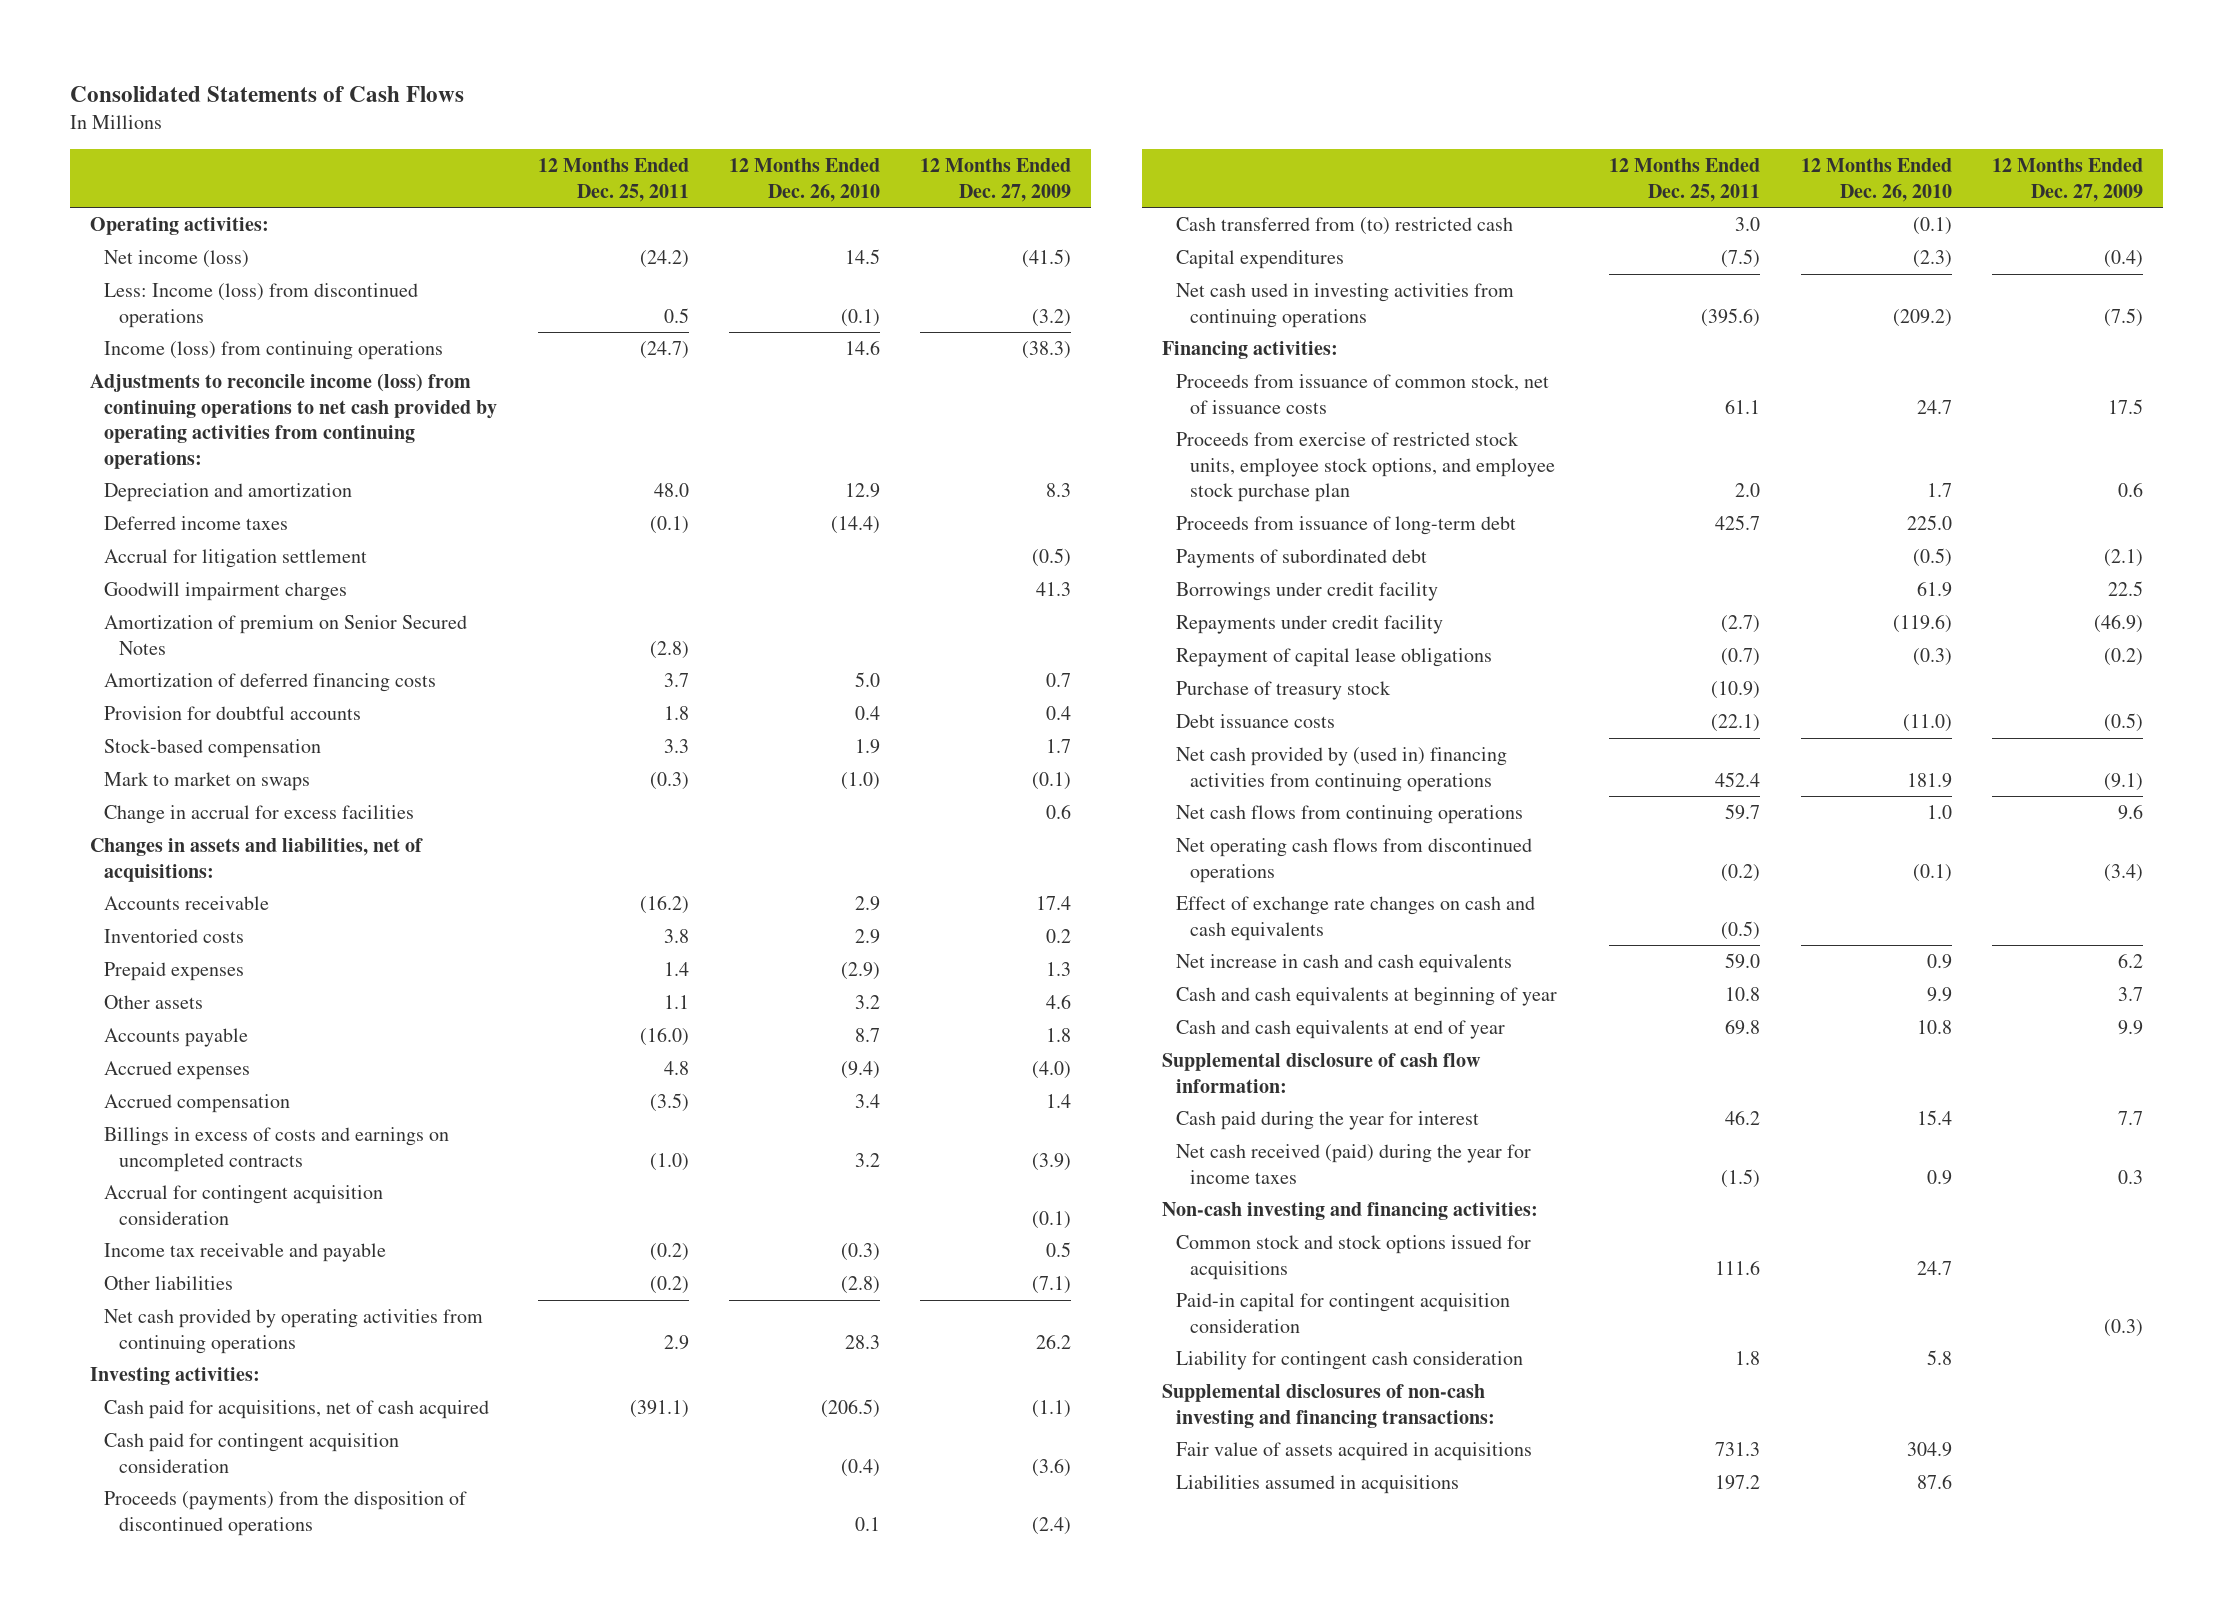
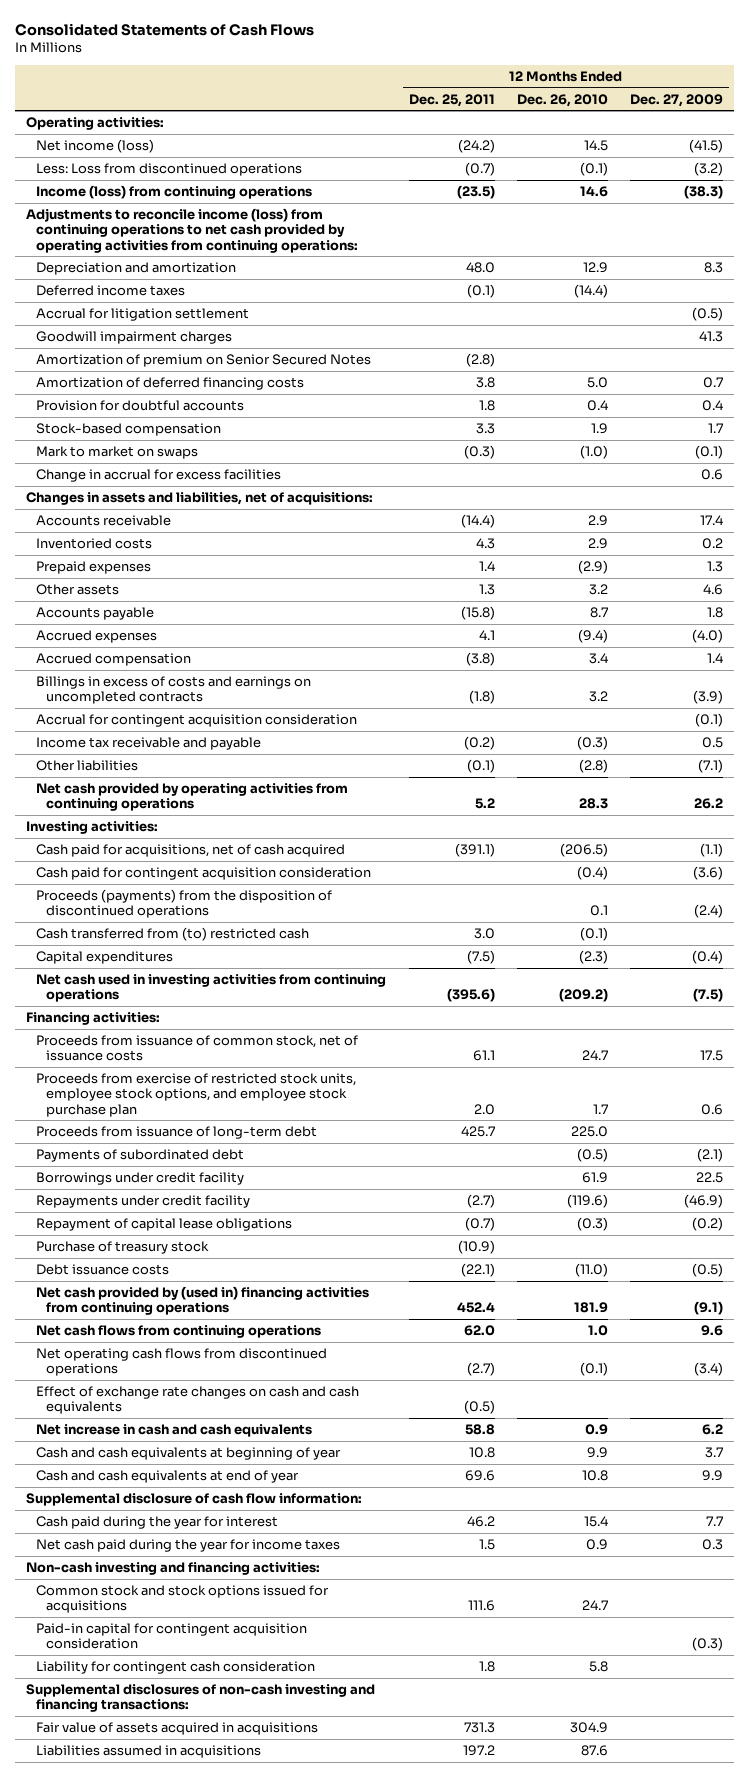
[104,283,419,328] Less: Income (loss) from discontinued operations -> [36,162,303,176] Less: Loss from discontinued operations
[663,307,689,323] 0.5 -> [464,161,495,176] (0.7)
[639,341,689,360] (24.7) -> [456,184,495,199] (23.5)
[663,673,689,688] 3.7 -> [475,376,495,388] 3.8
[639,895,689,915] (16.2) -> [460,513,495,528] (14.4)
[663,929,689,944] 3.8 -> [475,537,495,549] 4.3
[663,995,689,1010] 1.1 -> [478,583,495,595] 1.3
[639,1027,689,1047] (16.0) -> [460,605,495,620] (15.8)
[663,1061,689,1076] 4.8 -> [478,629,495,640] 4.1
[649,1093,689,1113] (3.5) -> [465,651,495,666] (3.8)
[649,1152,689,1171] (1.0) -> [468,690,495,705] (1.8)
[649,1276,689,1295] (0.2) -> [466,758,495,773] (0.1)
[663,1334,689,1350] 2.9 -> [474,798,495,810] 5.2
[1725,804,1761,821] 59.7 -> [463,1324,495,1336] 62.0
[1721,863,1761,882] (0.2) -> [466,1362,495,1377] (2.7)
[1725,953,1761,970] 59.0 -> [464,1423,495,1435] 58.8
[1725,1019,1761,1036] 69.8 -> [464,1469,495,1481] 69.6
[1176,1144,1532,1184] Net cash received (paid) during the year for income taxes -> [36,1538,341,1552] Net cash paid during the year for income taxes
[1721,1168,1761,1188] (1.5) -> [478,1538,495,1550] 1.5

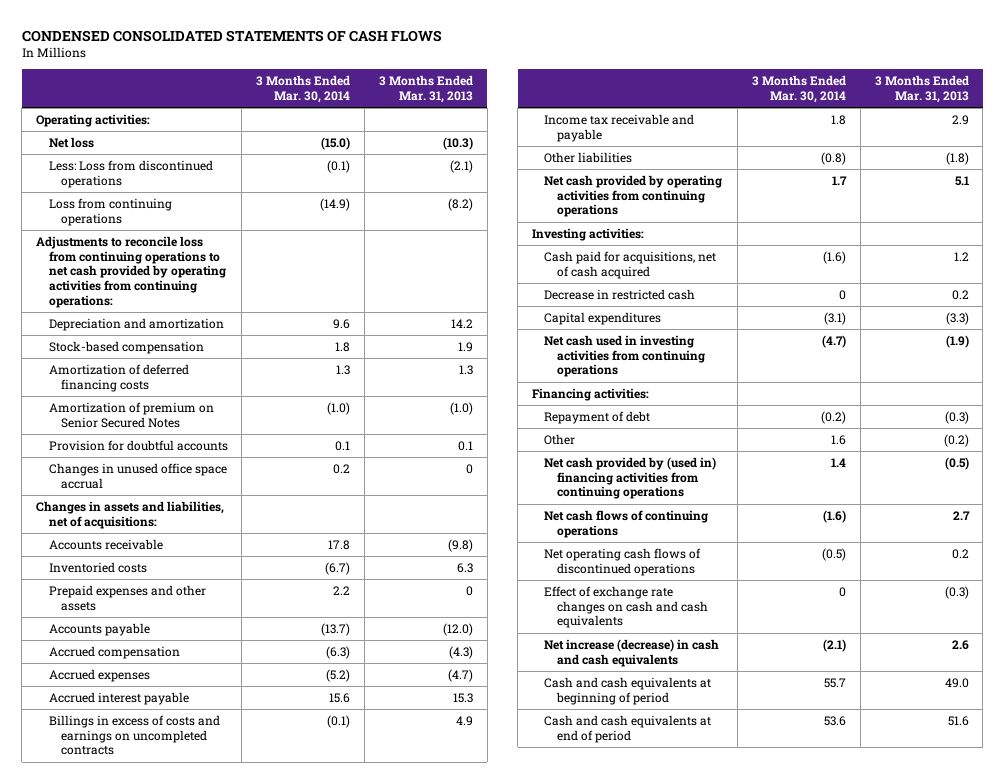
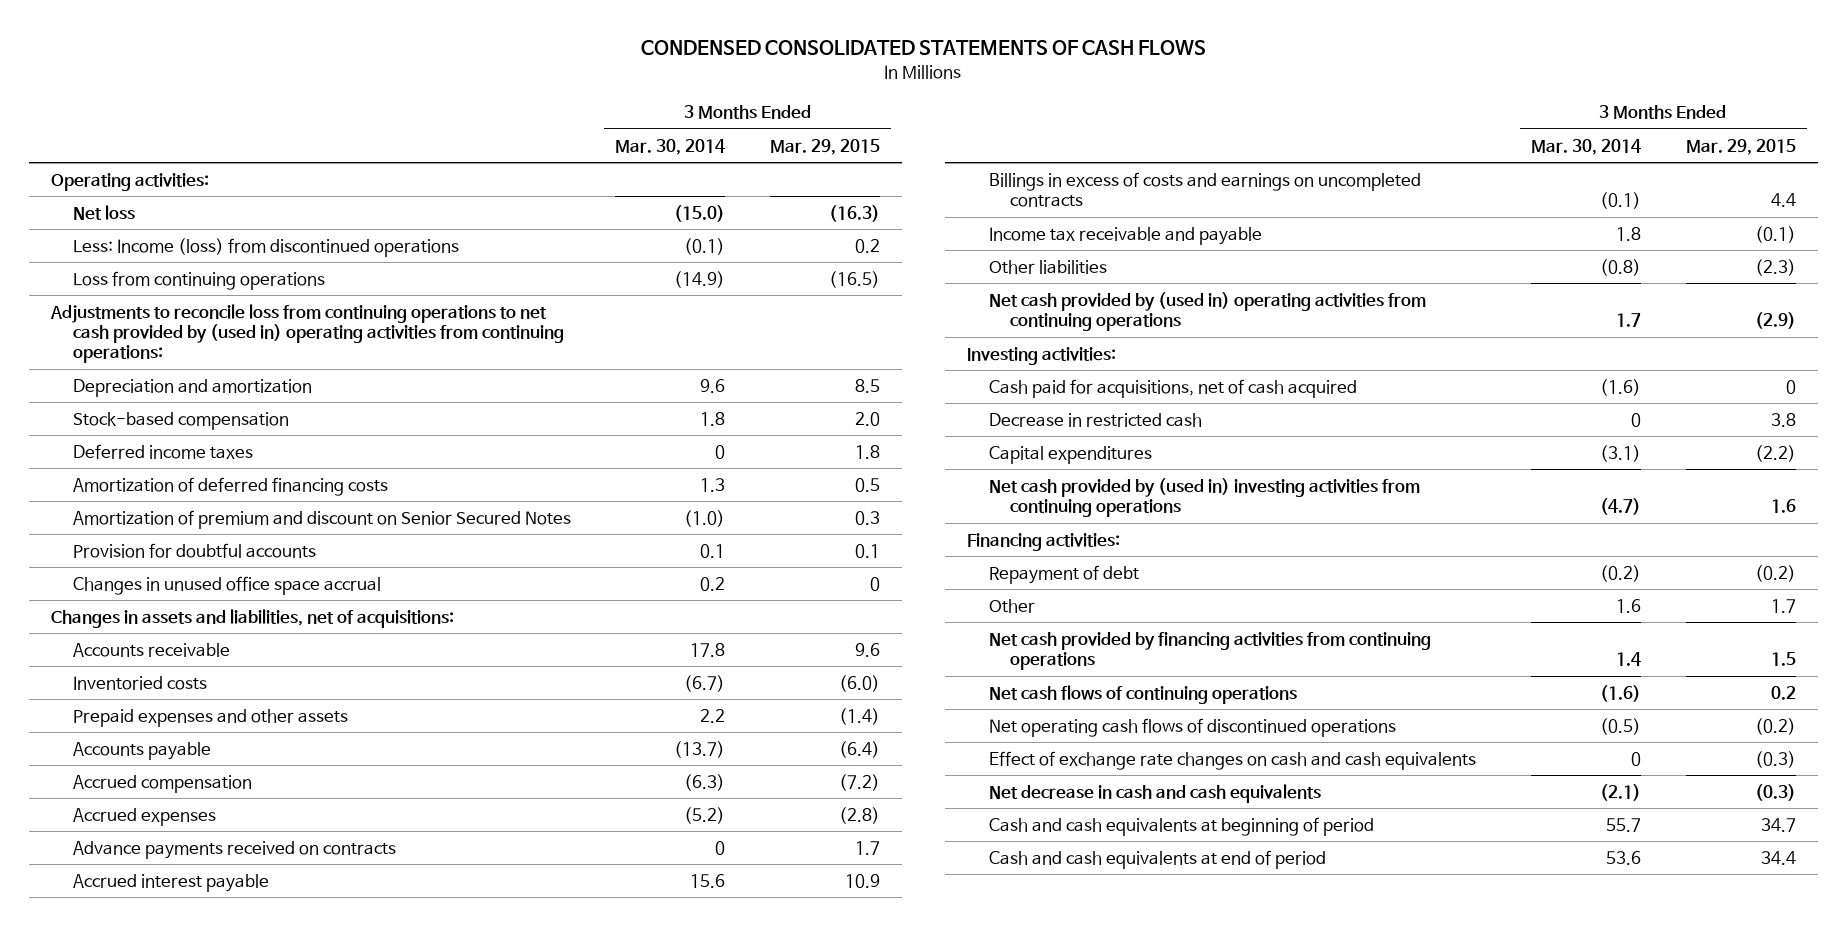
[378,75,473,104] 3 Months Ended Mar. 31, 2013 -> none
none -> [769,138,880,155] Mar. 29, 2015
[48,159,213,188] Less: Loss from discontinued operations -> [72,237,459,257] Less: Income (loss) from discontinued operations
[36,235,226,308] Adjustments to reconcile loss from continuing operations to net cash provided by operating activities from continuing operations: -> [50,303,564,364] Adjustments to reconcile loss from continuing operations to net cash provided by (used in) operating activities from continuing operations:
none -> [72,443,253,459] Deferred income taxes
[48,401,214,428] Amortization of premium on Senior Secured Notes -> [72,509,571,529] Amortization of premium and discount on Senior Secured Notes
none -> [72,840,396,859] Advance payments received on contracts
[544,174,723,218] Net cash provided by operating activities from continuing operations -> [988,291,1426,332] Net cash provided by (used in) operating activities from continuing operations
[544,334,705,378] Net cash used in investing activities from continuing operations -> [988,477,1420,518] Net cash provided by (used in) investing activities from continuing operations
[544,456,717,500] Net cash provided by (used in) financing activities from continuing operations -> [988,631,1431,671] Net cash provided by financing activities from continuing operations
[544,638,720,667] Net increase (decrease) in cash and cash equivalents -> [988,783,1321,803] Net decrease in cash and cash equivalents

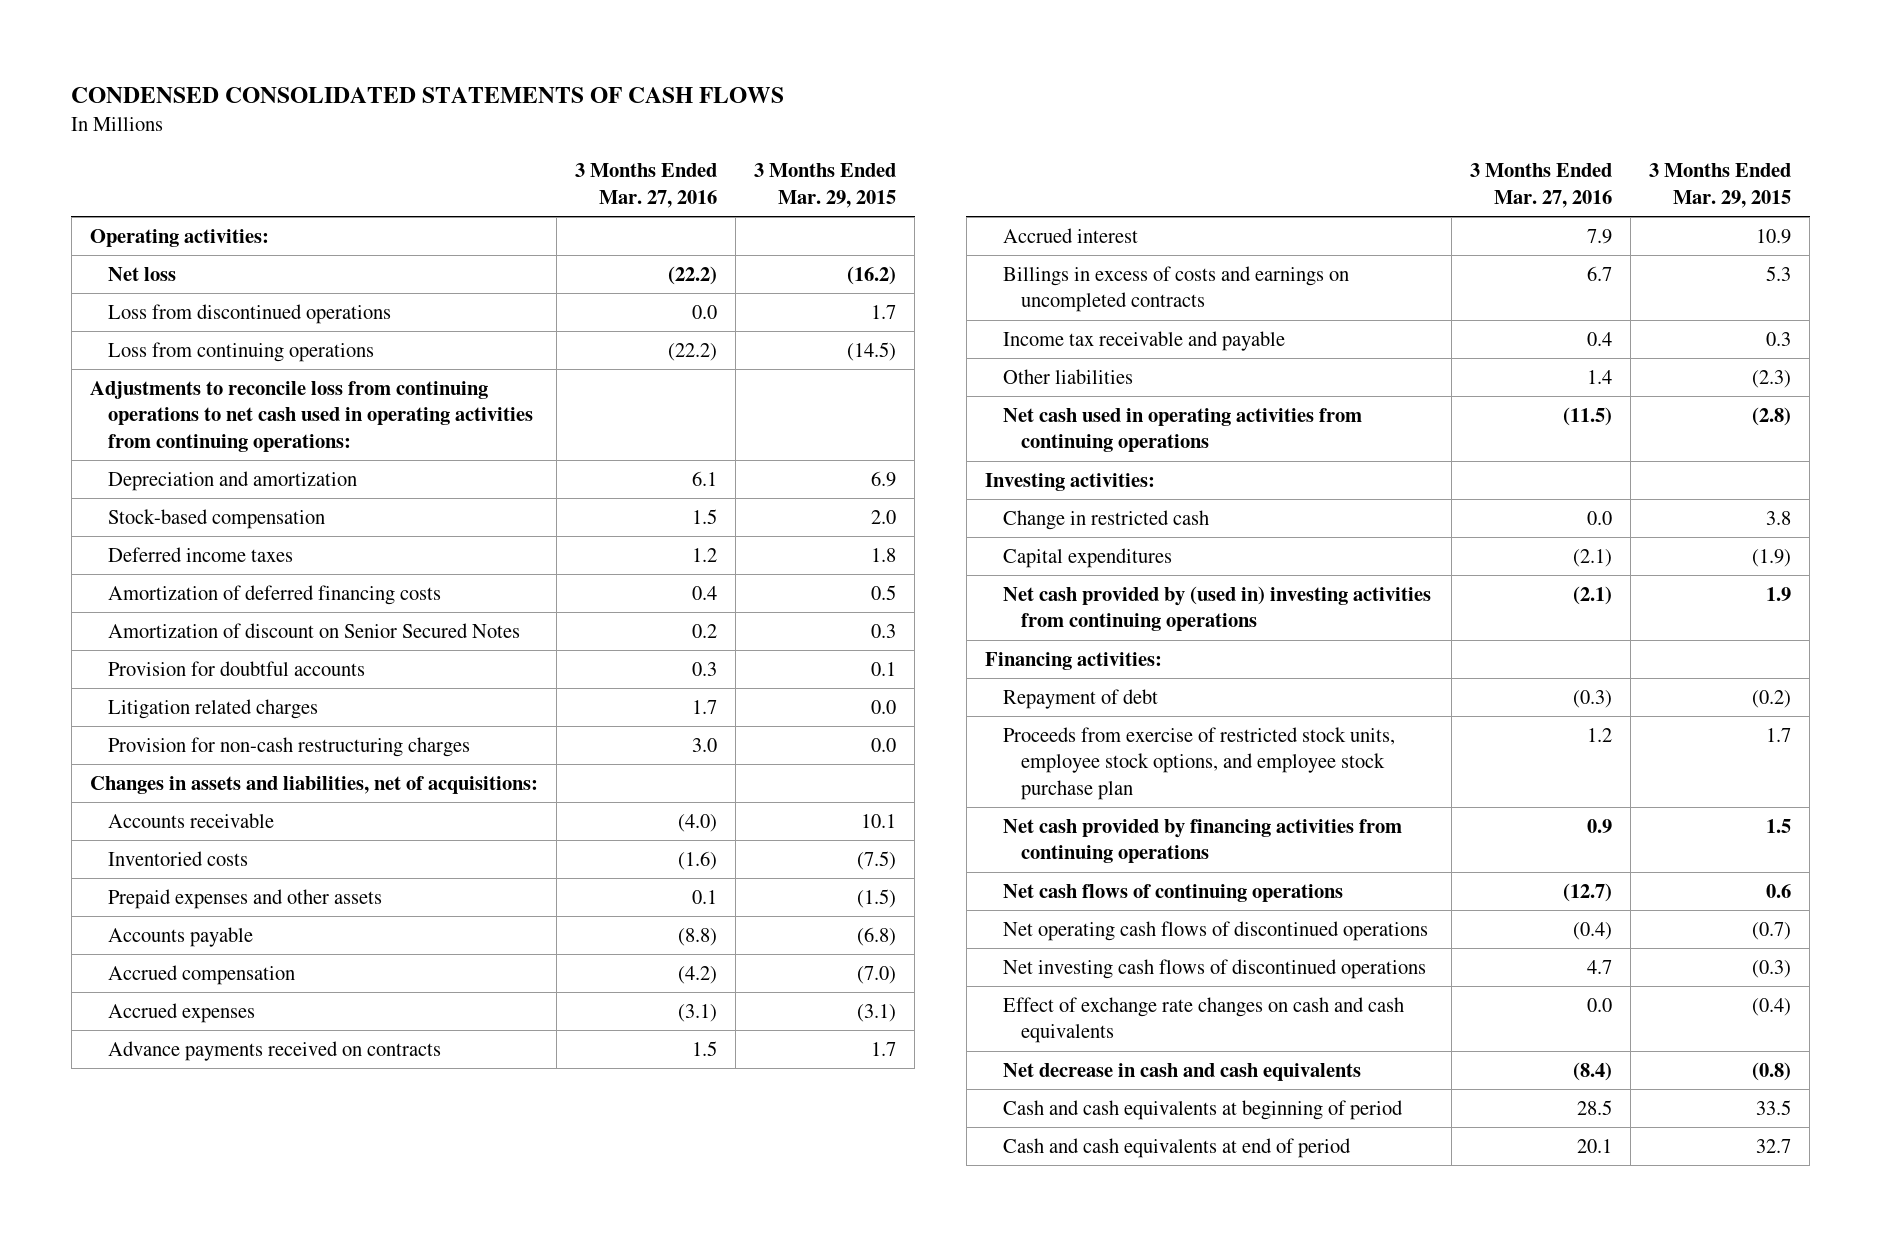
[615,138,726,155] Mar. 30, 2014 -> none
none -> [574,163,717,208] 3 Months Ended Mar. 27, 2016
[828,204,880,222] (16.3) -> [847,265,897,285] (16.2)
[72,237,459,257] Less: Income (loss) from discontinued operations -> [107,303,391,324] Loss from discontinued operations
[854,238,880,253] 0.2 -> [871,304,897,319] 1.7
[828,270,880,288] (16.5) -> [847,341,897,361] (14.5)
[50,303,564,364] Adjustments to reconcile loss from continuing operations to net cash provided by (used in) operating activities from continuing operations: -> [89,380,533,453] Adjustments to reconcile loss from continuing operations to net cash used in operating activities from continuing operations:
[854,378,880,393] 8.5 -> [871,470,897,487] 6.9
[72,509,571,529] Amortization of premium and discount on Senior Secured Notes -> [107,622,520,638] Amortization of discount on Senior Secured Notes
[72,575,381,595] Changes in unused office space accrual -> none
none -> [107,698,318,719] Litigation related charges
none -> [107,736,470,757] Provision for non-cash restructuring charges
[854,642,880,657] 9.6 -> [861,813,897,828] 10.1
[838,674,880,692] (6.0) -> [857,850,897,870] (7.5)
[838,707,880,725] (1.4) -> [857,888,897,908] (1.5)
[838,740,880,758] (6.4) -> [857,926,897,946] (6.8)
[838,773,880,791] (7.2) -> [857,965,897,984] (7.0)
[838,806,880,824] (2.8) -> [857,1003,897,1022] (3.1)
[72,873,269,892] Accrued interest payable -> [1002,227,1138,243] Accrued interest
[1770,193,1796,208] 4.4 -> [1766,265,1792,281] 5.3
[1754,225,1796,243] (0.1) -> [1766,331,1792,346] 0.3
[988,291,1426,332] Net cash provided by (used in) operating activities from continuing operations -> [1002,407,1362,453] Net cash used in operating activities from continuing operations
[1754,312,1796,330] (2.9) -> [1752,406,1792,426] (2.8)
[988,378,1357,398] Cash paid for acquisitions, net of cash acquired -> none
[988,412,1202,427] Decrease in restricted cash -> [1002,509,1209,530] Change in restricted cash
[1754,444,1796,462] (2.2) -> [1752,548,1792,567] (1.9)
[1770,499,1796,514] 1.6 -> [1766,586,1792,601] 1.9
[988,598,1035,613] Other -> none
none -> [1002,726,1395,801] Proceeds from exercise of restricted stock units, employee stock options, and employee stock purchase plan
[1770,685,1796,700] 0.2 -> [1766,883,1792,898] 0.6
[1754,717,1796,735] (0.2) -> [1752,921,1792,940] (0.7)
none -> [1002,958,1426,979] Net investing cash flows of discontinued operations
[1754,750,1796,768] (0.3) -> [1752,997,1792,1016] (0.4)
[1754,783,1796,801] (0.3) -> [1752,1061,1792,1081] (0.8)
[1760,817,1796,832] 34.7 -> [1756,1099,1792,1115] 33.5
[1760,850,1796,865] 34.4 -> [1756,1138,1792,1153] 32.7

